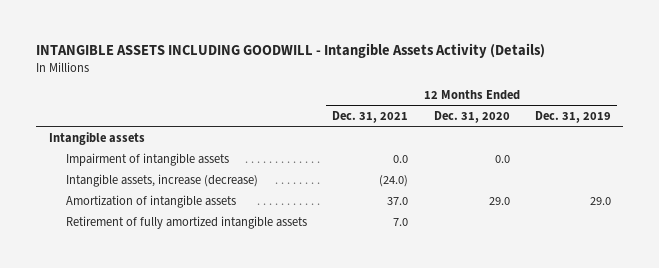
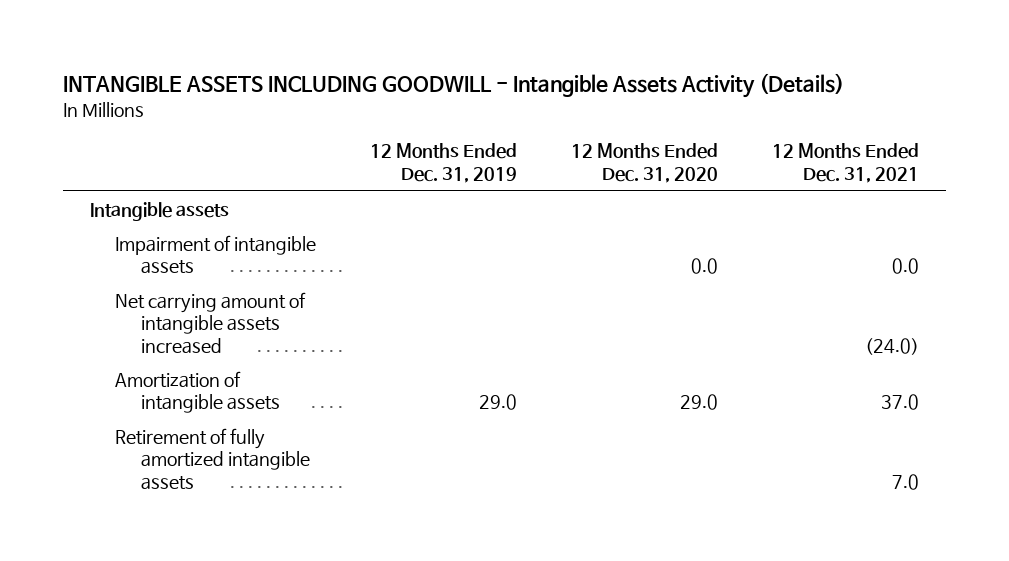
[66,173,259,187] Intangible assets, increase (decrease) -> [115,291,307,354] Net carrying amount of intangible assets increased

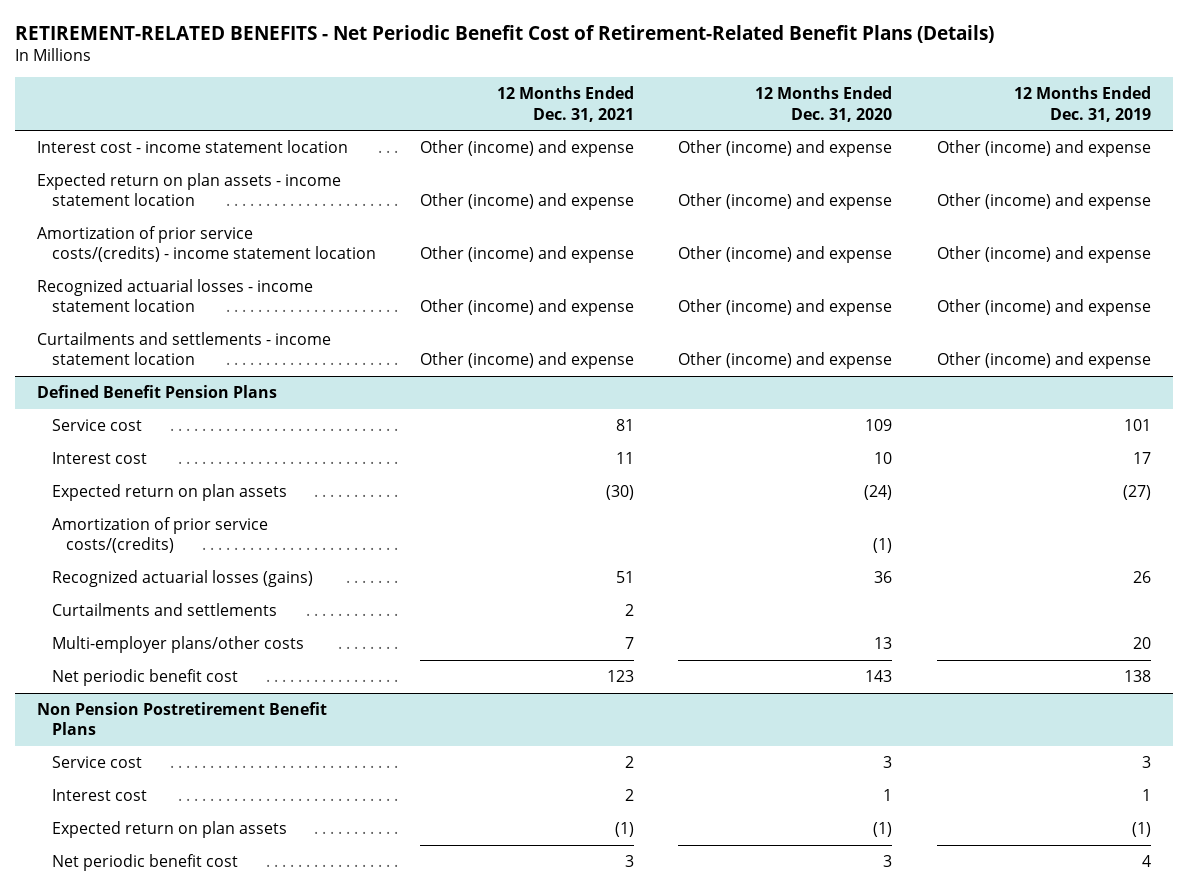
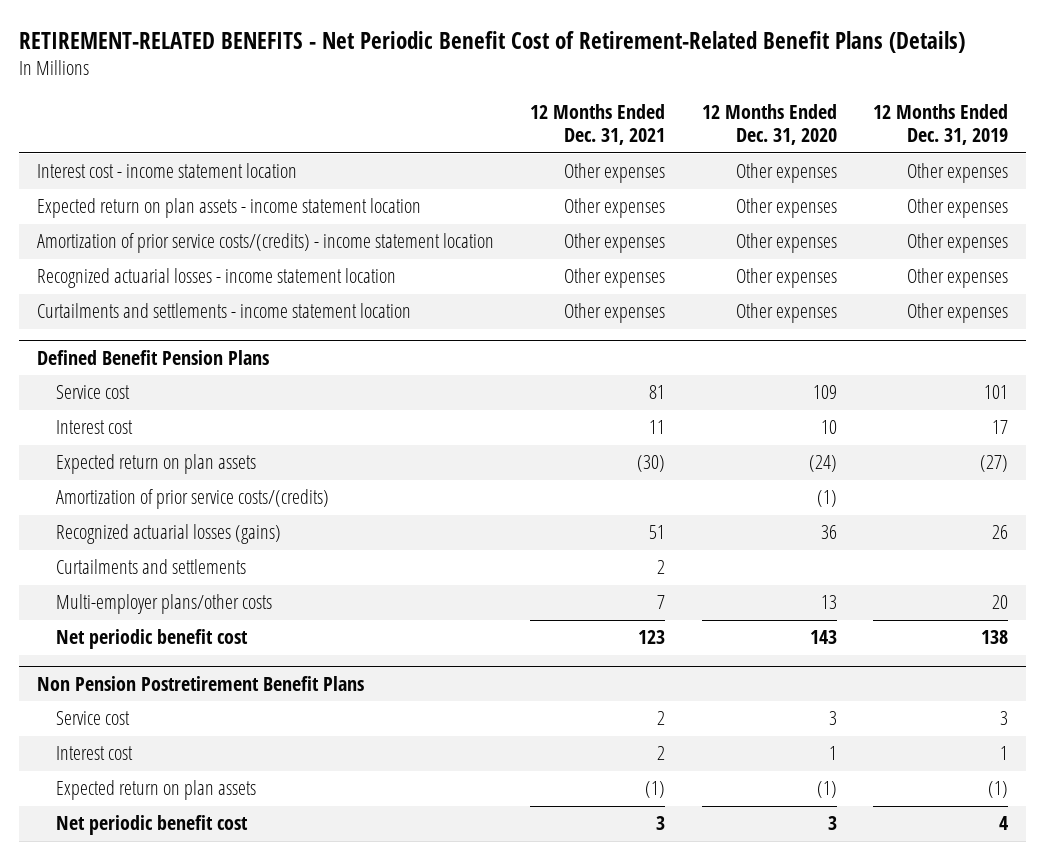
[420,140,635,158] Other (income) and expense -> [564,163,666,184] Other expenses
[678,140,893,158] Other (income) and expense -> [735,163,837,184] Other expenses
[936,140,1151,158] Other (income) and expense -> [907,163,1009,184] Other expenses
[420,193,635,211] Other (income) and expense -> [564,198,666,219] Other expenses
[678,193,893,211] Other (income) and expense -> [735,198,837,219] Other expenses
[936,193,1151,211] Other (income) and expense -> [907,198,1009,219] Other expenses
[420,246,635,264] Other (income) and expense -> [564,233,666,254] Other expenses
[678,246,893,264] Other (income) and expense -> [735,233,837,254] Other expenses
[936,246,1151,264] Other (income) and expense -> [907,233,1009,254] Other expenses
[420,299,635,317] Other (income) and expense -> [564,268,666,289] Other expenses
[678,299,893,317] Other (income) and expense -> [735,268,837,289] Other expenses
[936,299,1151,317] Other (income) and expense -> [907,268,1009,289] Other expenses
[420,352,635,370] Other (income) and expense -> [564,303,666,324] Other expenses
[678,352,893,370] Other (income) and expense -> [735,303,837,324] Other expenses
[936,352,1151,370] Other (income) and expense -> [907,303,1009,324] Other expenses

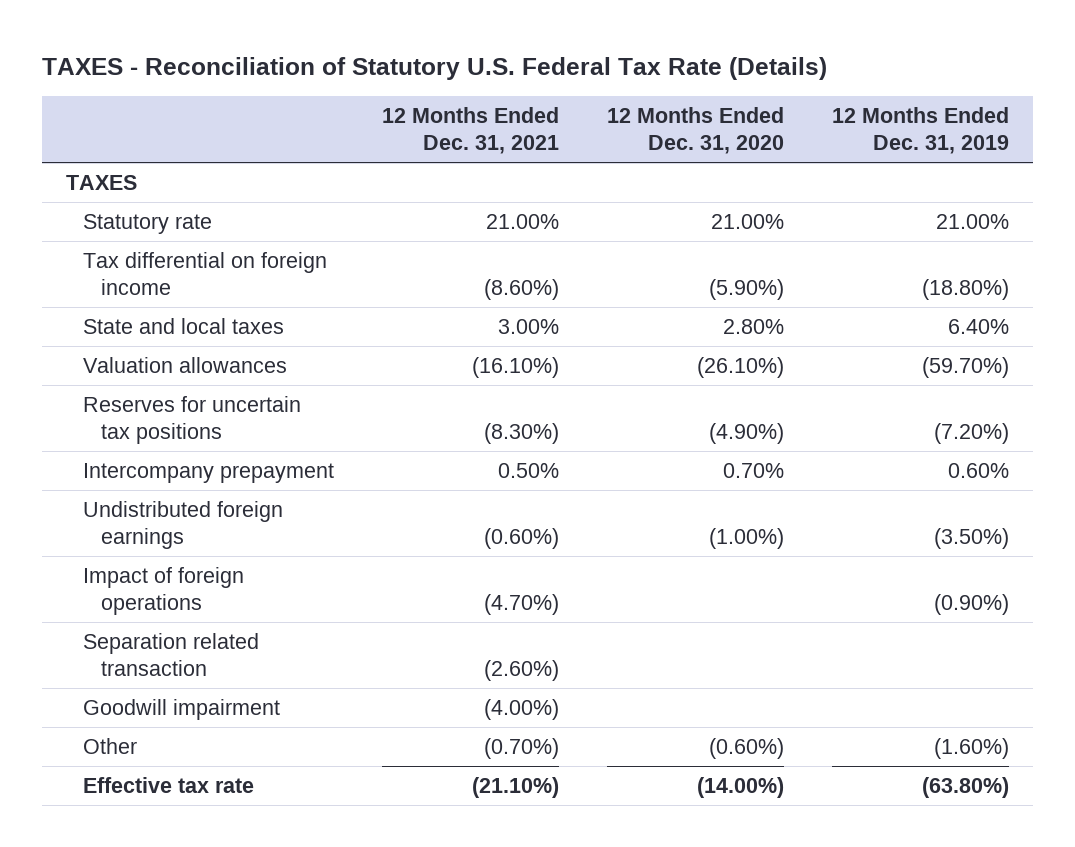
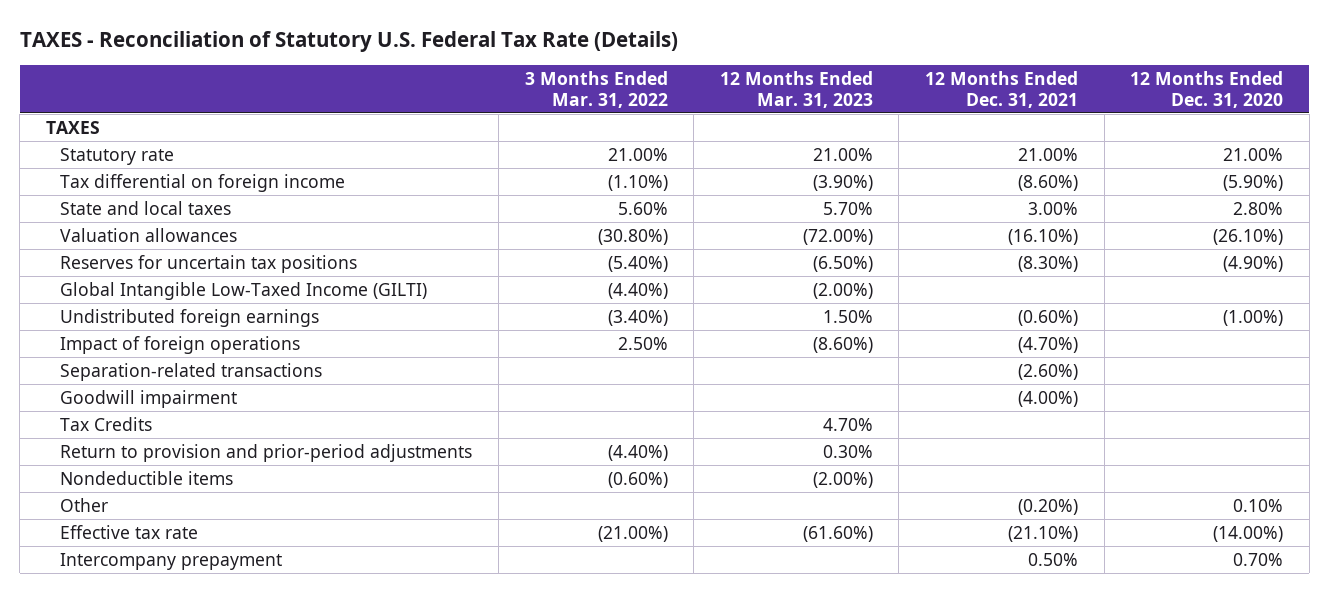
[832,107,1010,155] 12 Months Ended Dec. 31, 2019 -> none
none -> [524,70,668,108] 3 Months Ended Mar. 31, 2022
none -> [719,70,873,108] 12 Months Ended Mar. 31, 2023
none -> [60,281,428,300] Global Intangible Low-Taxed Income (GILTI)
[83,632,260,676] Separation related transaction -> [60,362,323,381] Separation-related transactions
none -> [60,416,153,431] Tax Credits
none -> [60,443,473,462] Return to provision and prior-period adjustments
none -> [60,470,234,485] Nondeductible items
[484,737,560,759] (0.70%) -> [1017,498,1078,515] (0.20%)
[709,737,785,759] (0.60%) -> [1233,498,1284,512] 0.10%
[83,462,335,483] Intercompany prepayment -> [60,552,283,570] Intercompany prepayment

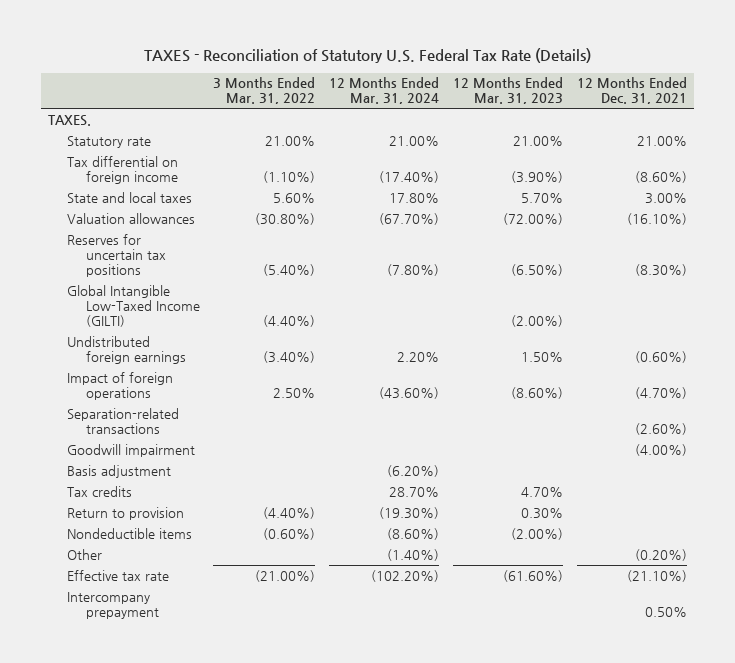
[1130,70,1284,108] 12 Months Ended Dec. 31, 2020 -> none
none -> [329,77,440,105] 12 Months Ended Mar. 31, 2024
[45,120,100,134] TAXES -> [47,114,91,126] TAXES.
none -> [66,464,171,478] Basis adjustment
[60,416,153,431] Tax Credits -> [66,485,132,497] Tax credits
[60,443,473,462] Return to provision and prior-period adjustments -> [66,506,184,520] Return to provision

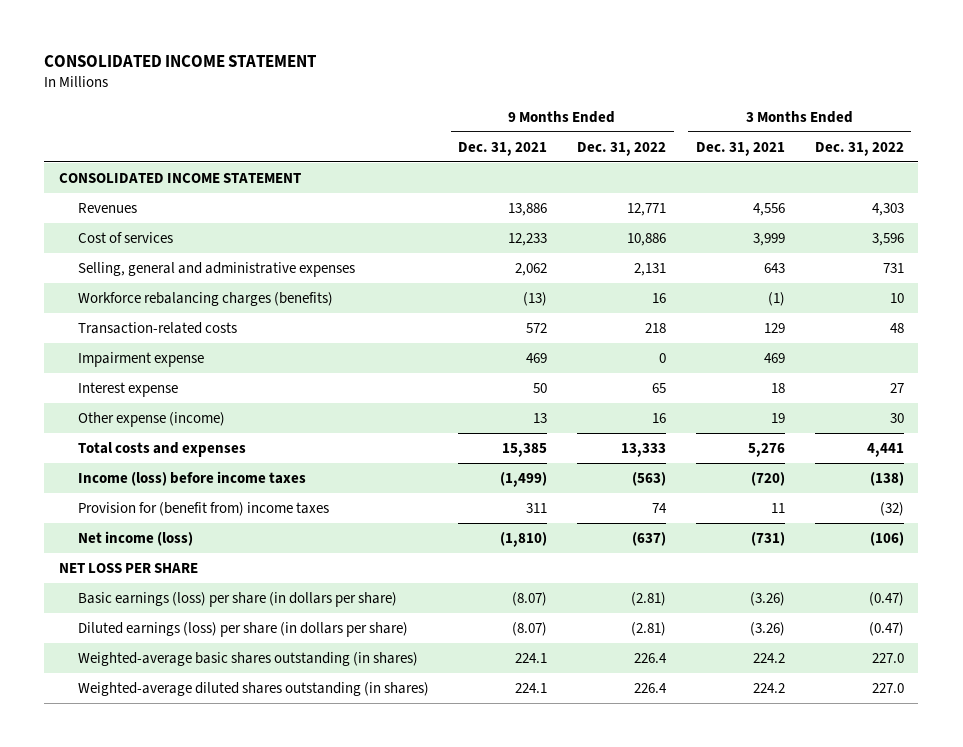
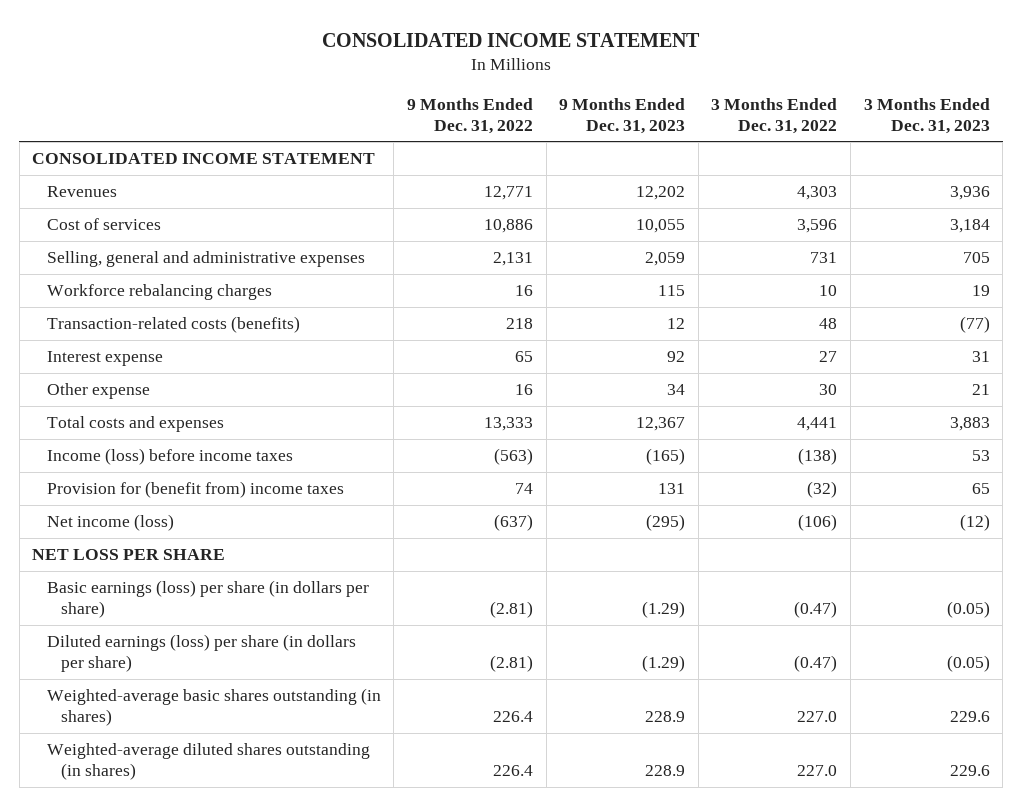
[458,141,548,156] Dec. 31, 2021 -> none
[695,141,785,156] Dec. 31, 2021 -> none
none -> [559,98,686,134] 9 Months Ended Dec. 31, 2023
none -> [863,98,990,134] 3 Months Ended Dec. 31, 2023
[77,351,204,367] Impairment expense -> none
[77,291,333,306] Workforce rebalancing charges (benefits) -> [46,284,272,301] Workforce rebalancing charges
[77,321,237,334] Transaction-related costs -> [46,316,300,334] Transaction-related costs (benefits)
[77,411,225,427] Other expense (income) -> [46,383,150,400] Other expense

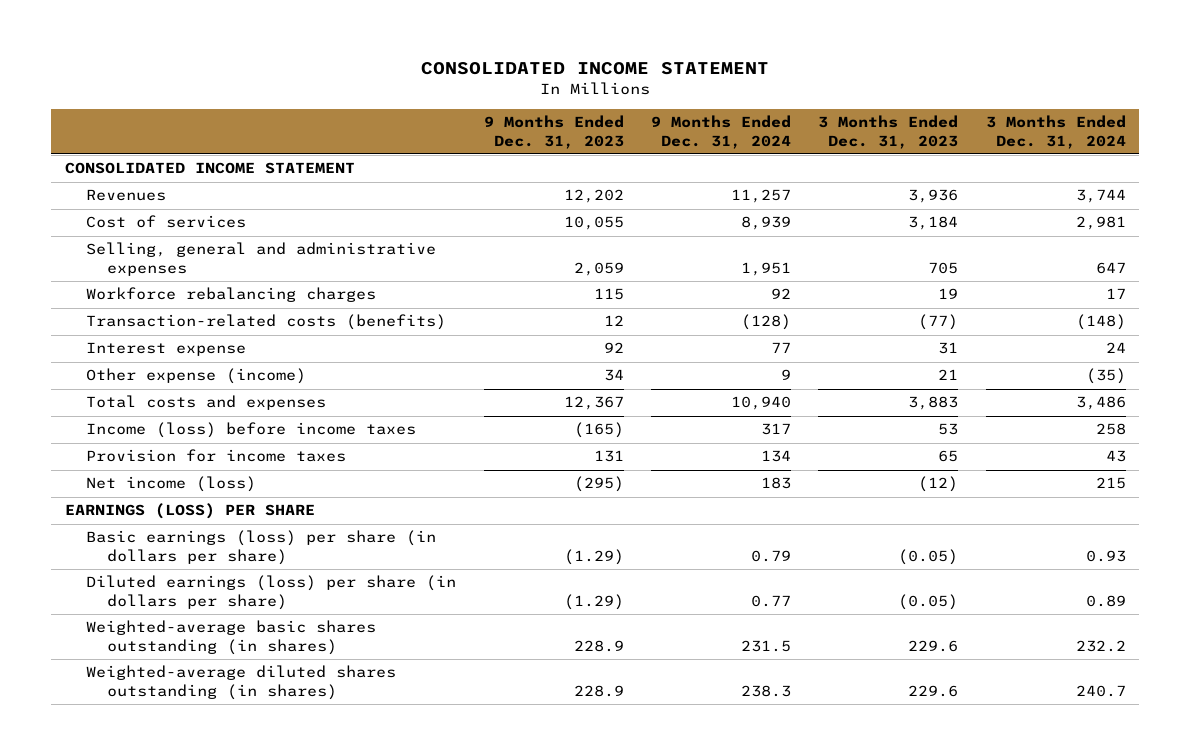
[406,98,533,134] 9 Months Ended Dec. 31, 2022 -> none
[711,98,838,134] 3 Months Ended Dec. 31, 2022 -> none
none -> [650,115,791,149] 9 Months Ended Dec. 31, 2024
none -> [985,115,1126,149] 3 Months Ended Dec. 31, 2024
[46,383,150,400] Other expense -> [86,368,307,385] Other expense (income)
[46,481,344,499] Provision for (benefit from) income taxes -> [86,449,347,463] Provision for income taxes
[32,549,226,561] NET LOSS PER SHARE -> [65,503,316,520] EARNINGS (LOSS) PER SHARE

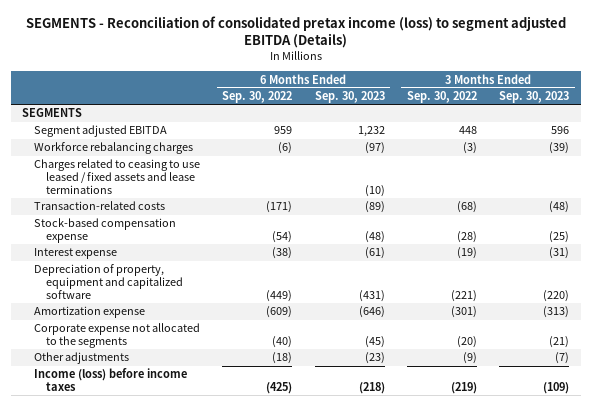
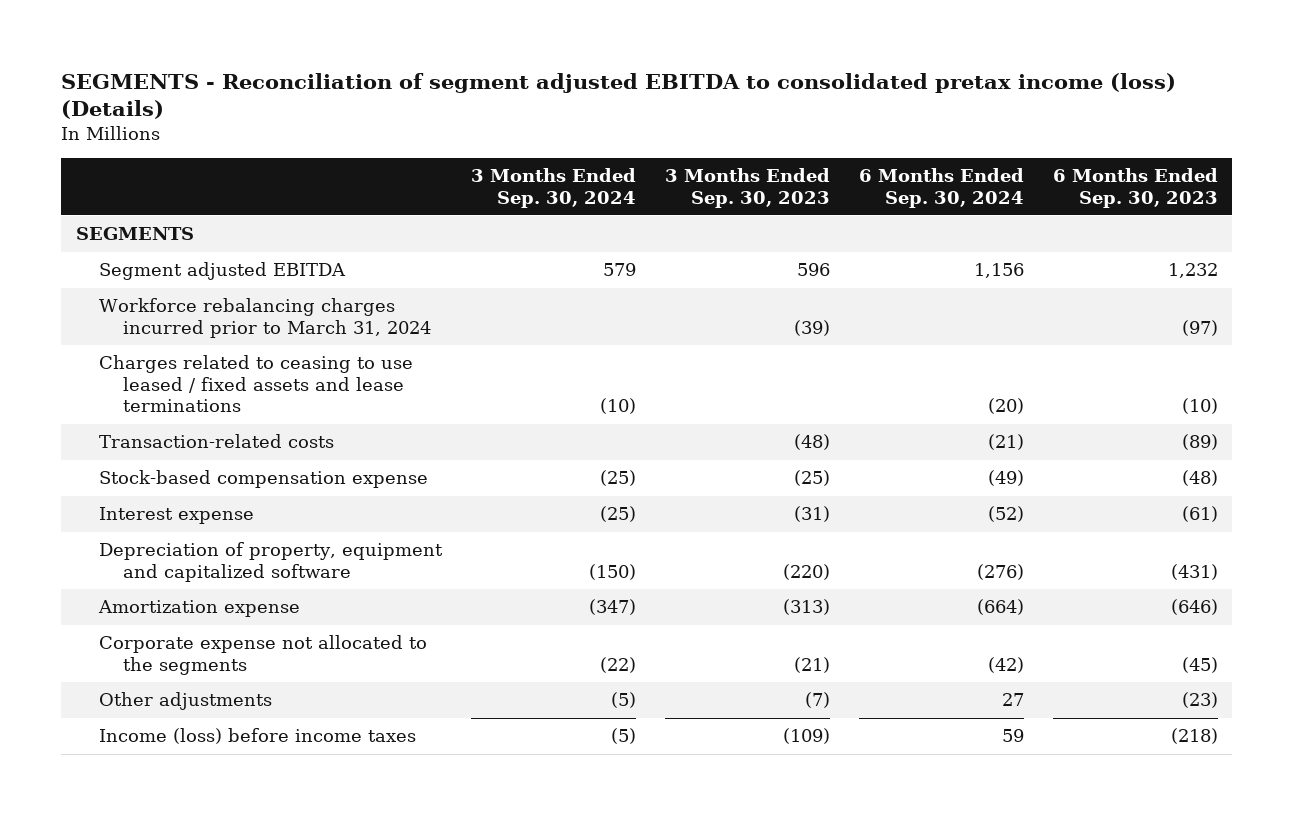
[25,15,566,49] SEGMENTS - Reconciliation of consolidated pretax income (loss) to segment adjusted EBITDA (Details) -> [61,72,1177,120] SEGMENTS - Reconciliation of segment adjusted EBITDA to consolidated pretax income (loss) (Details)
[222,91,293,104] Sep. 30, 2022 -> none
[407,91,478,104] Sep. 30, 2022 -> none
none -> [471,168,637,208] 3 Months Ended Sep. 30, 2024
none -> [858,168,1024,208] 6 Months Ended Sep. 30, 2024
[33,142,193,155] Workforce rebalancing charges -> [99,298,431,338] Workforce rebalancing charges incurred prior to March 31, 2024

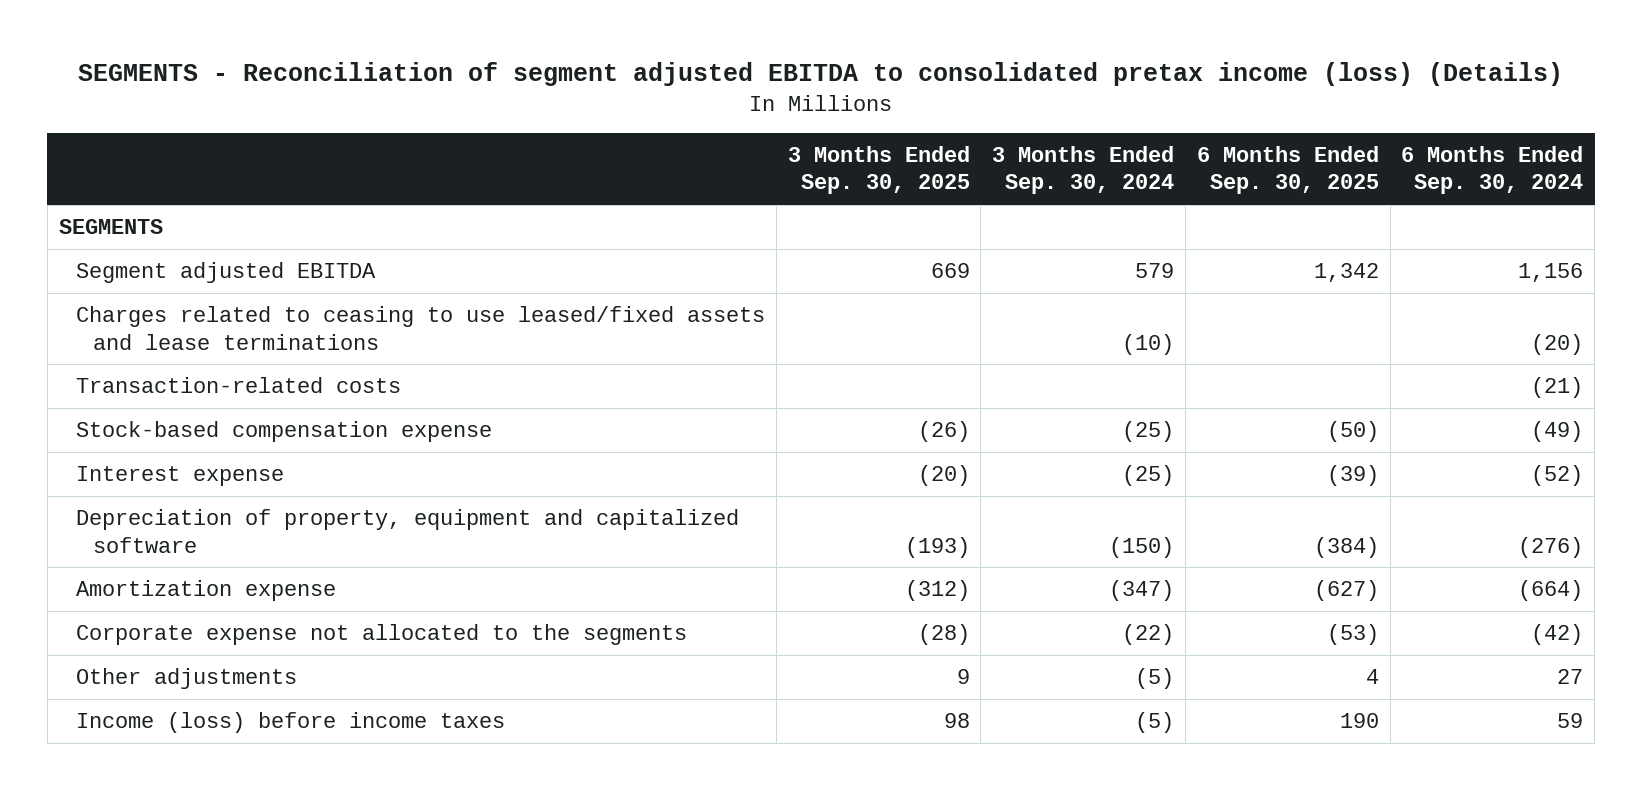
[665,168,831,208] 3 Months Ended Sep. 30, 2023 -> none
[1052,168,1218,208] 6 Months Ended Sep. 30, 2023 -> none
none -> [787,145,970,195] 3 Months Ended Sep. 30, 2025
none -> [1196,145,1379,195] 6 Months Ended Sep. 30, 2025
[99,298,431,338] Workforce rebalancing charges incurred prior to March 31, 2024 -> none
[99,355,414,413] Charges related to ceasing to use leased / fixed assets and lease terminations -> [76,305,766,350] Charges related to ceasing to use leased/fixed assets and lease terminations

